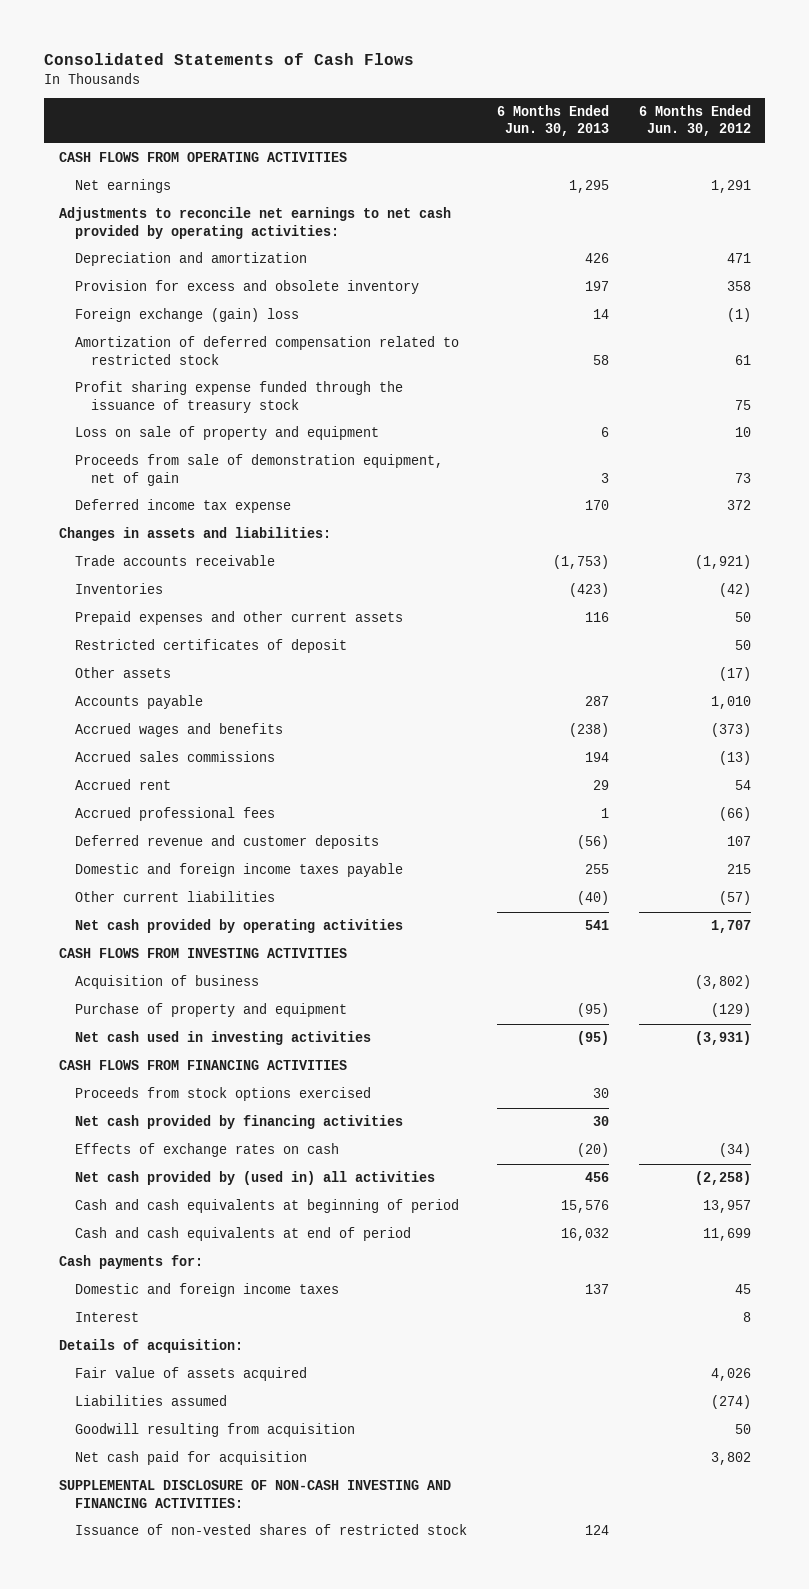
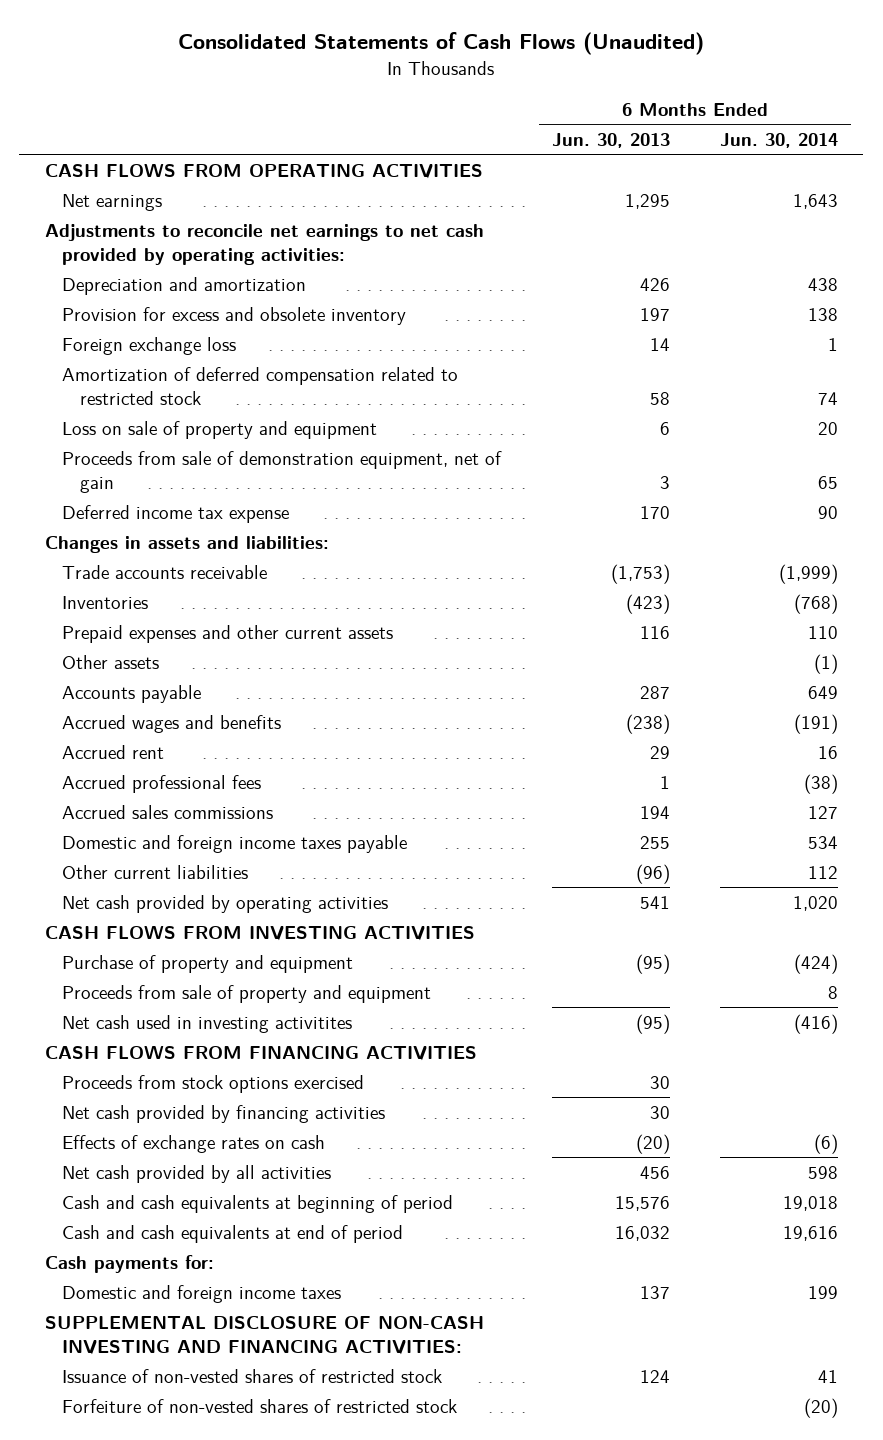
[43,53,414,66] Consolidated Statements of Cash Flows -> [178,32,705,56] Consolidated Statements of Cash Flows (Unaudited)
[638,105,751,137] 6 Months Ended Jun. 30, 2012 -> none
none -> [720,133,839,149] Jun. 30, 2014
[74,308,299,323] Foreign exchange (gain) loss -> [62,336,237,355] Foreign exchange loss
[74,381,403,413] Profit sharing expense funded through the issuance of treasury stock -> none
[74,639,347,654] Restricted certificates of deposit -> none
[74,835,379,850] Deferred revenue and customer deposits -> none
[74,751,275,763] Accrued sales commissions -> [62,804,274,819] Accrued sales commissions
[576,891,609,906] (40) -> [635,863,670,884] (96)
[74,975,259,990] Acquisition of business -> none
none -> [62,984,432,1003] Proceeds from sale of property and equipment
[74,1031,371,1046] Net cash used in investing activities -> [62,1014,353,1033] Net cash used in investing activitites
[74,1171,435,1186] Net cash provided by (used in) all activities -> [62,1164,332,1183] Net cash provided by all activities
[74,1312,139,1323] Interest -> none
[58,1339,243,1354] Details of acquisition: -> none
[74,1367,307,1382] Fair value of assets acquired -> none
[74,1395,227,1407] Liabilities assumed -> none
[74,1423,355,1438] Goodwill resulting from acquisition -> none
[74,1451,307,1466] Net cash paid for acquisition -> none
none -> [62,1398,458,1413] Forfeiture of non-vested shares of restricted stock

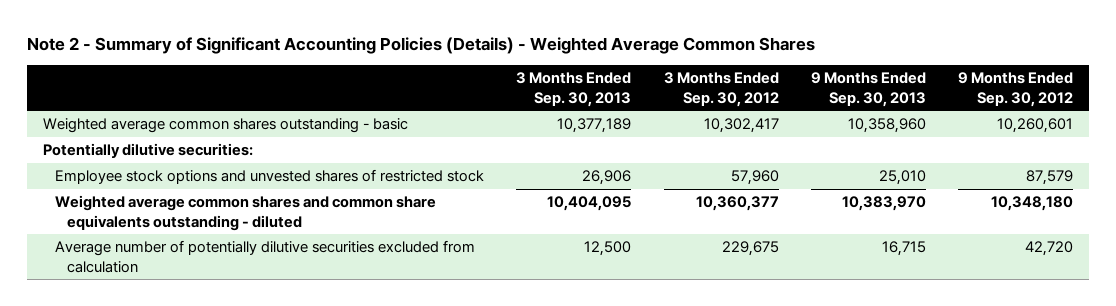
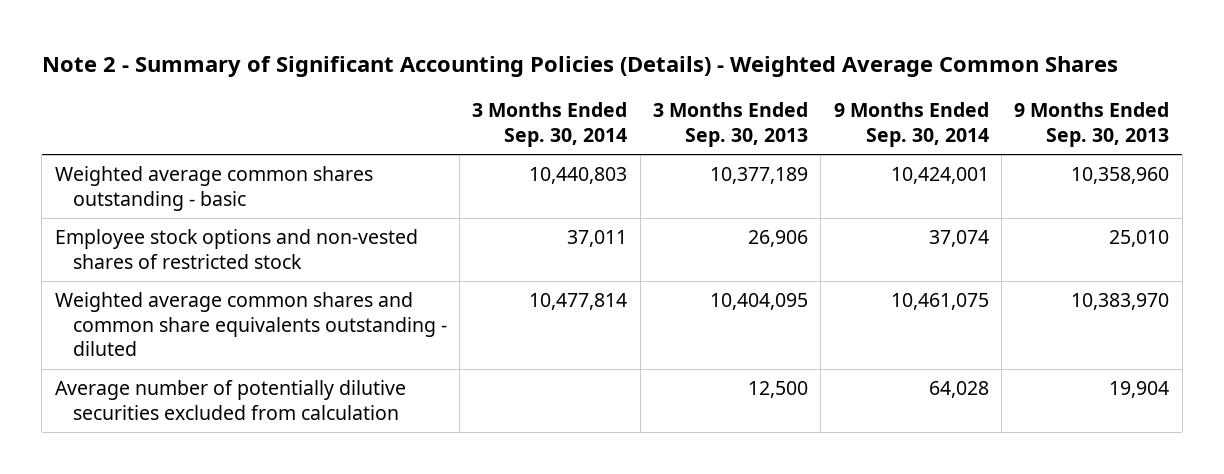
[663,72,779,107] 3 Months Ended Sep. 30, 2012 -> none
[957,72,1073,107] 9 Months Ended Sep. 30, 2012 -> none
none -> [472,102,628,147] 3 Months Ended Sep. 30, 2014
none -> [833,102,989,147] 9 Months Ended Sep. 30, 2014
[43,143,254,159] Potentially dilutive securities: -> none
[55,169,485,185] Employee stock options and unvested shares of restricted stock -> [54,229,418,269] Employee stock options and non-vested shares of restricted stock
[881,241,926,257] 16,715 -> [1109,381,1170,399] 19,904

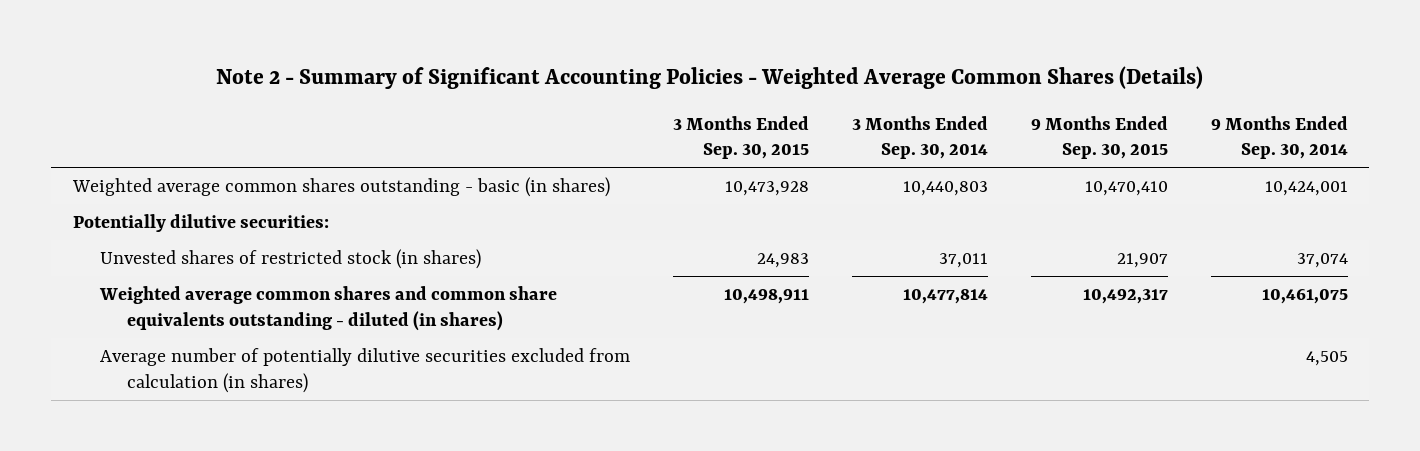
[41,55,1118,77] Note 2 - Summary of Significant Accounting Policies (Details) - Weighted Average Common Shares -> [216,66,1204,90] Note 2 - Summary of Significant Accounting Policies - Weighted Average Common Shares (Details)
[653,102,809,147] 3 Months Ended Sep. 30, 2013 -> none
[1014,102,1170,147] 9 Months Ended Sep. 30, 2013 -> none
none -> [672,115,809,160] 3 Months Ended Sep. 30, 2015
none -> [1030,115,1168,160] 9 Months Ended Sep. 30, 2015
[54,166,373,211] Weighted average common shares outstanding - basic -> [71,177,610,198] Weighted average common shares outstanding - basic (in shares)
none -> [72,214,329,233] Potentially dilutive securities:
[54,229,418,269] Employee stock options and non-vested shares of restricted stock -> [99,249,481,270] Unvested shares of restricted stock (in shares)
[54,292,447,357] Weighted average common shares and common share equivalents outstanding - diluted -> [98,286,557,331] Weighted average common shares and common share equivalents outstanding - diluted (in shares)
[54,380,406,420] Average number of potentially dilutive securities excluded from calculation -> [99,348,630,393] Average number of potentially dilutive securities excluded from calculation (in shares)
[928,381,989,399] 64,028 -> [1305,351,1348,367] 4,505

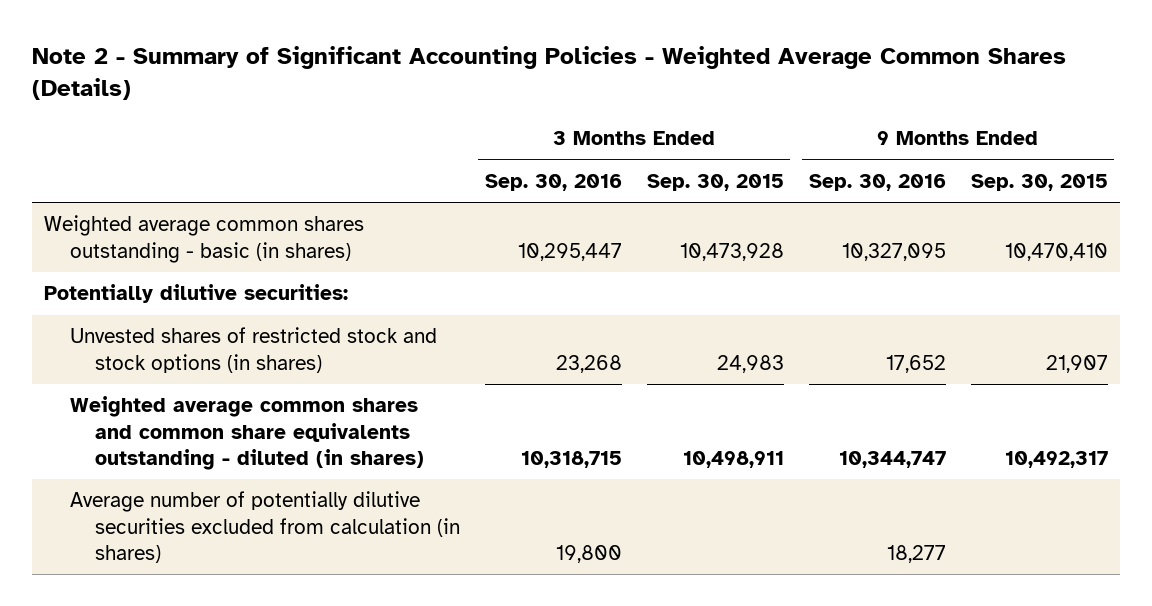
[851,115,988,160] 3 Months Ended Sep. 30, 2014 -> none
[1210,115,1348,160] 9 Months Ended Sep. 30, 2014 -> none
none -> [484,173,622,191] Sep. 30, 2016
none -> [808,173,946,191] Sep. 30, 2016
[99,249,481,270] Unvested shares of restricted stock (in shares) -> [69,327,437,373] Unvested shares of restricted stock and stock options (in shares)

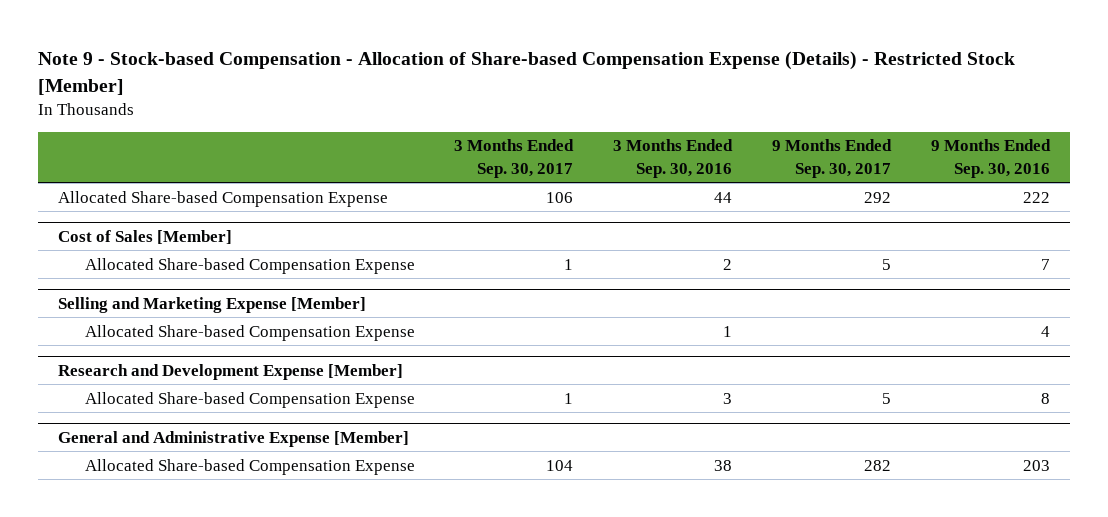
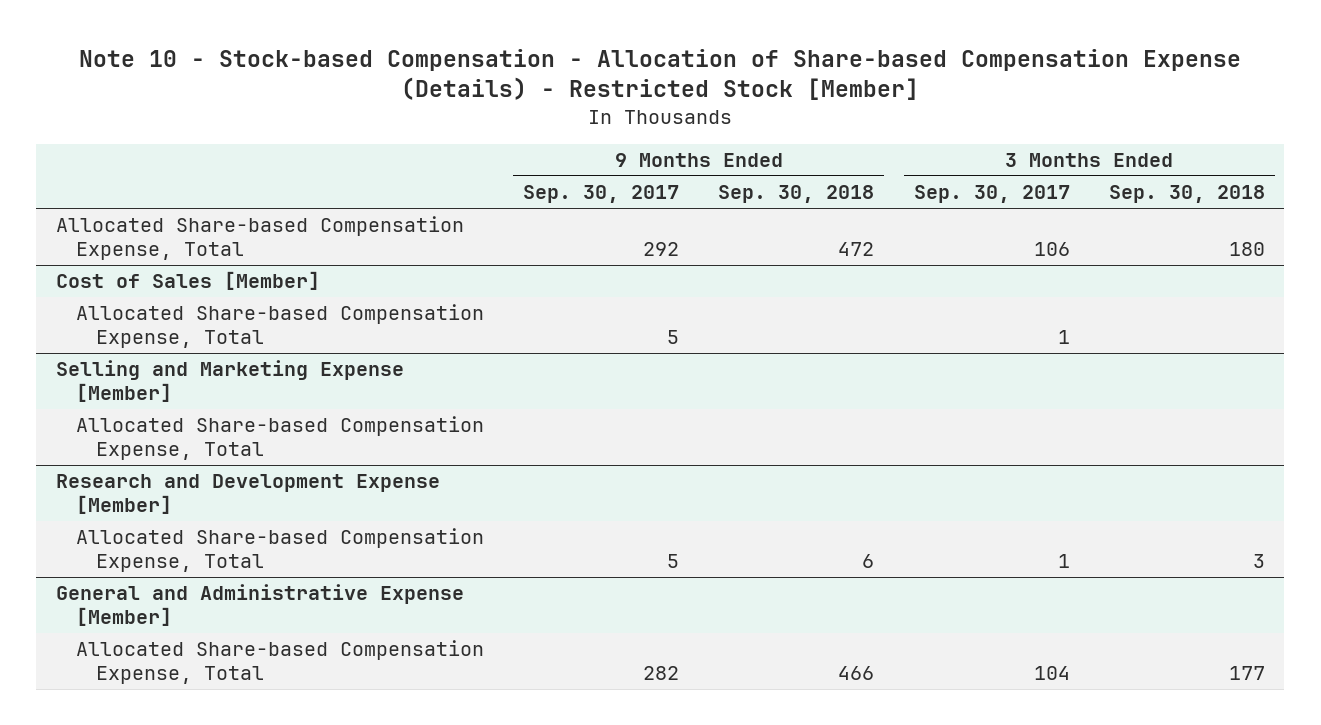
[38,50,1016,95] Note 9 - Stock-based Compensation - Allocation of Share-based Compensation Expense (Details) - Restricted Stock [Member] -> [79,48,1242,101] Note 10 - Stock-based Compensation - Allocation of Share-based Compensation Expense (Details) - Restricted Stock [Member]
[613,139,734,178] 3 Months Ended Sep. 30, 2016 -> none
[930,139,1051,178] 9 Months Ended Sep. 30, 2016 -> none
none -> [718,185,875,204] Sep. 30, 2018
none -> [1108,185,1265,204] Sep. 30, 2018
[58,190,389,207] Allocated Share-based Compensation Expense -> [55,216,464,261] Allocated Share-based Compensation Expense, Total
[84,257,415,274] Allocated Share-based Compensation Expense -> [75,304,484,349] Allocated Share-based Compensation Expense, Total
[84,324,415,341] Allocated Share-based Compensation Expense -> [75,416,484,461] Allocated Share-based Compensation Expense, Total
[84,391,415,408] Allocated Share-based Compensation Expense -> [75,528,484,573] Allocated Share-based Compensation Expense, Total
[84,458,415,475] Allocated Share-based Compensation Expense -> [75,640,484,685] Allocated Share-based Compensation Expense, Total

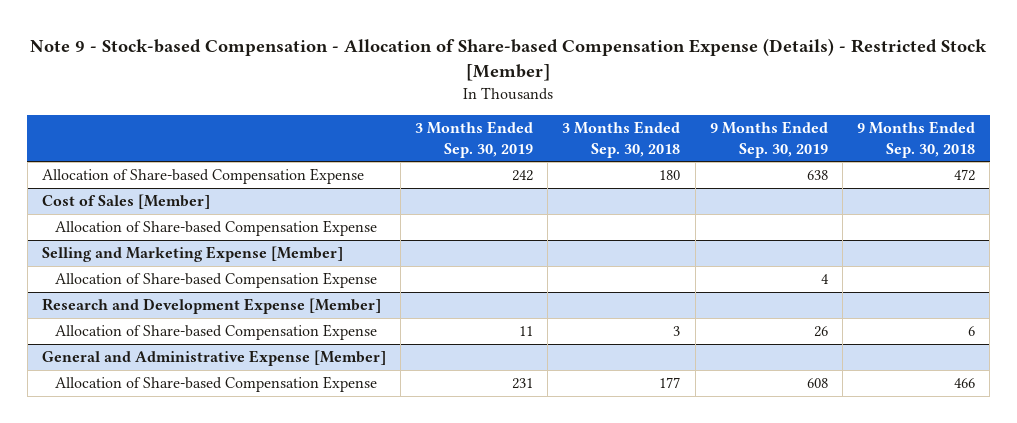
[79,48,1242,101] Note 10 - Stock-based Compensation - Allocation of Share-based Compensation Expense (Details) - Restricted Stock [Member] -> [30,38,988,82] Note 9 - Stock-based Compensation - Allocation of Share-based Compensation Expense (Details) - Restricted Stock [Member]
[523,185,680,204] Sep. 30, 2017 -> none
[913,185,1070,204] Sep. 30, 2017 -> none
none -> [415,121,534,158] 3 Months Ended Sep. 30, 2019
none -> [709,121,828,158] 9 Months Ended Sep. 30, 2019
[55,216,464,261] Allocated Share-based Compensation Expense, Total -> [41,168,364,185] Allocation of Share-based Compensation Expense
[75,304,484,349] Allocated Share-based Compensation Expense, Total -> [55,220,378,237] Allocation of Share-based Compensation Expense
[75,416,484,461] Allocated Share-based Compensation Expense, Total -> [55,272,378,289] Allocation of Share-based Compensation Expense
[75,528,484,573] Allocated Share-based Compensation Expense, Total -> [55,324,378,341] Allocation of Share-based Compensation Expense
[75,640,484,685] Allocated Share-based Compensation Expense, Total -> [55,376,378,393] Allocation of Share-based Compensation Expense

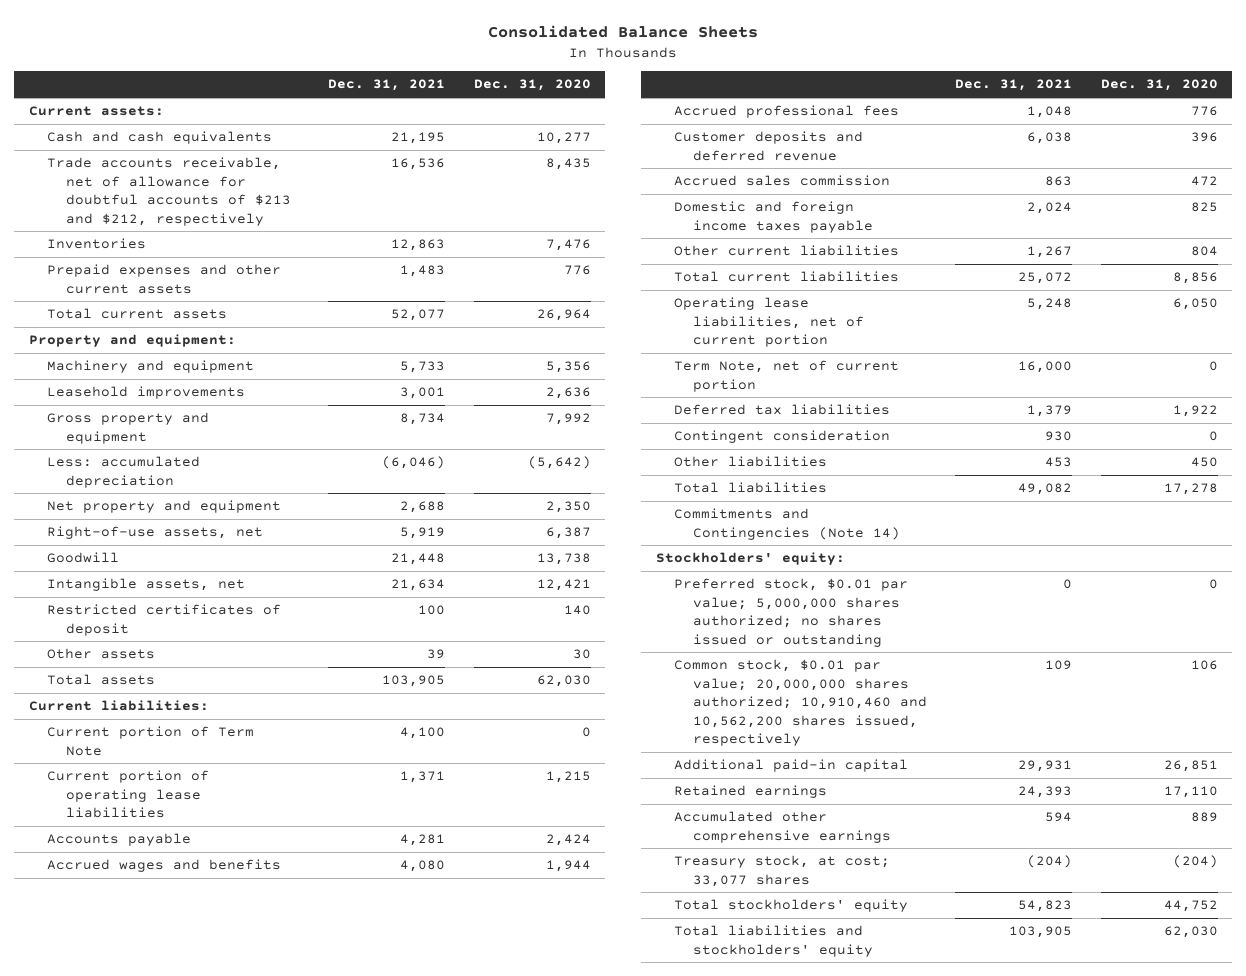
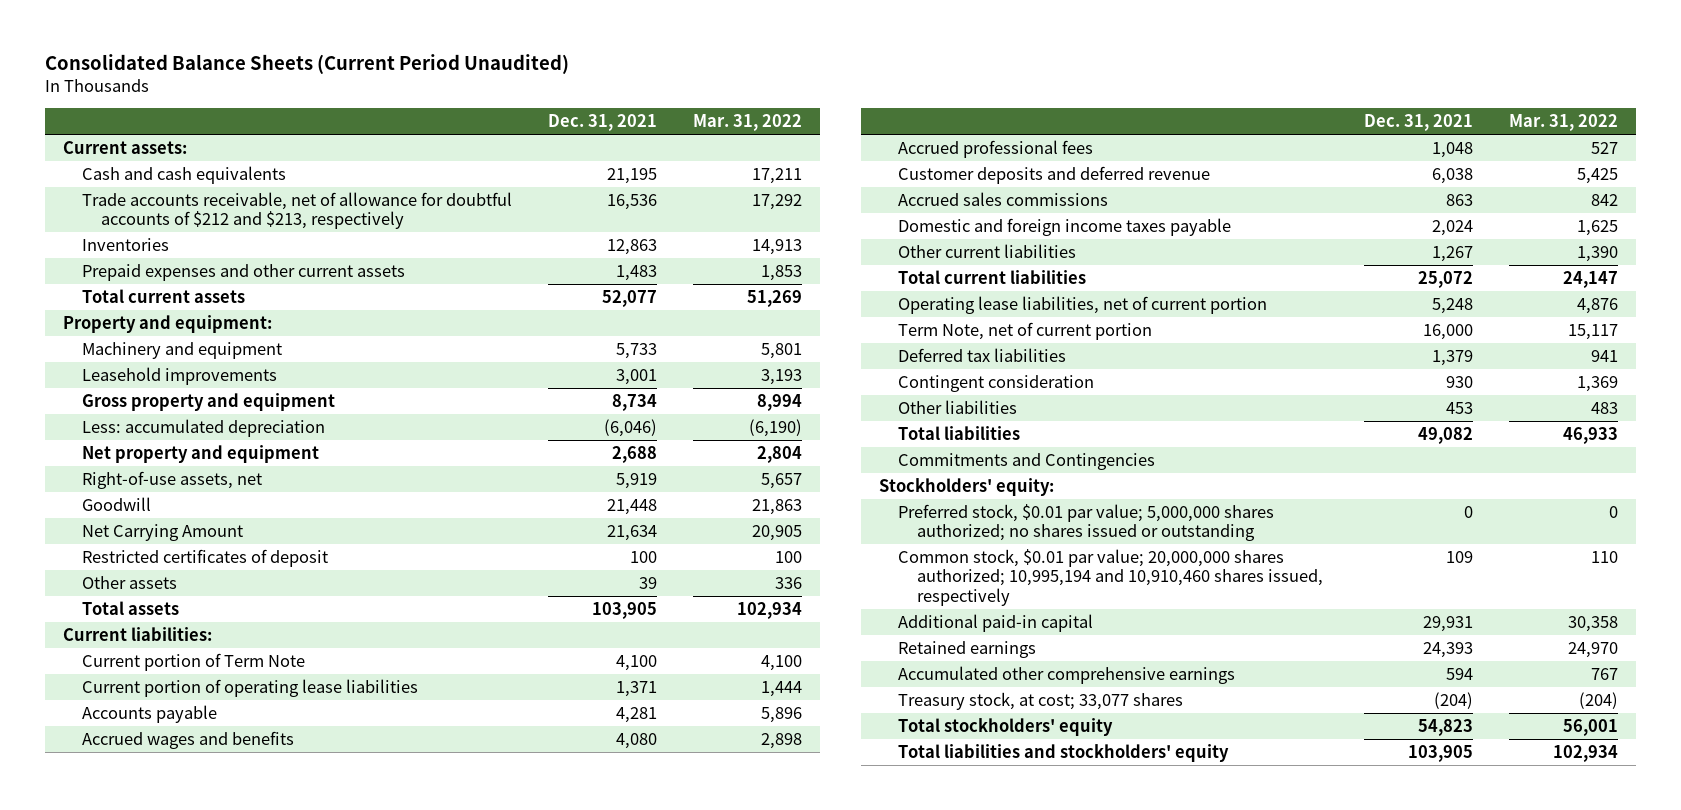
[488,24,759,38] Consolidated Balance Sheets -> [44,54,569,75] Consolidated Balance Sheets (Current Period Unaudited)
[473,79,591,92] Dec. 31, 2020 -> none
none -> [693,114,803,132] Mar. 31, 2022
[47,157,291,226] Trade accounts receivable, net of allowance for doubtful accounts of $213 and $212, respectively -> [82,191,513,230] Trade accounts receivable, net of allowance for doubtful accounts of $212 and $213, respectively
[47,578,246,592] Intangible assets, net -> [82,523,244,541] Net Carrying Amount
[674,175,891,187] Accrued sales commission -> [898,191,1109,206] Accrued sales commissions
[674,508,900,540] Commitments and Contingencies (Note 14) -> [898,452,1156,470] Commitments and Contingencies
[674,659,927,747] Common stock, $0.01 par value; 20,000,000 shares authorized; 10,910,460 and 10,562,200 shares issued, respectively -> [898,548,1324,607] Common stock, $0.01 par value; 20,000,000 shares authorized; 10,995,194 and 10,910,460 shares issued, respectively

